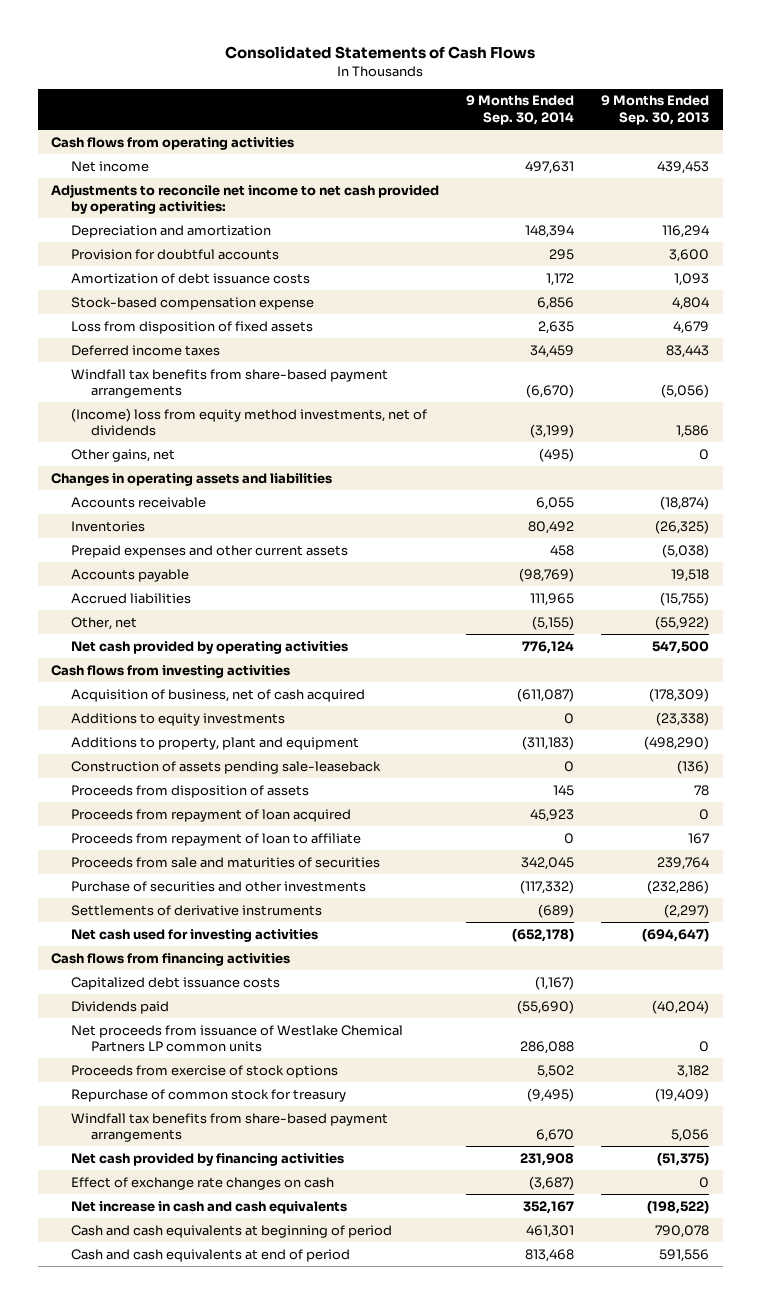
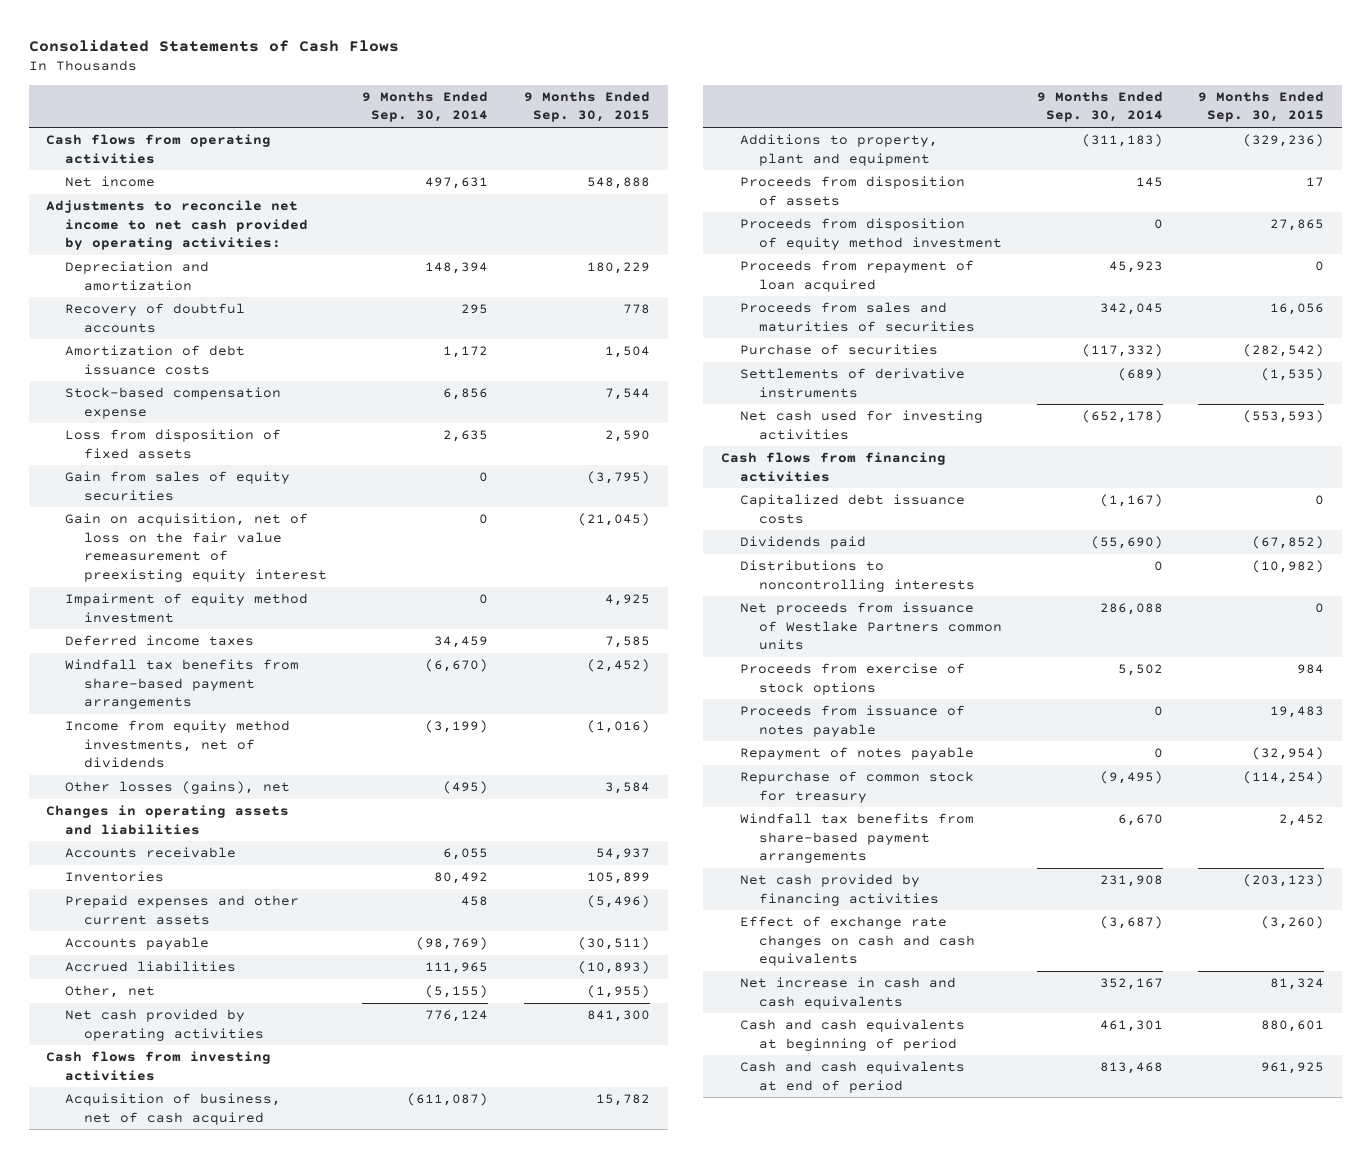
[601,95,710,125] 9 Months Ended Sep. 30, 2013 -> none
none -> [523,90,650,123] 9 Months Ended Sep. 30, 2015
[71,248,280,260] Provision for doubtful accounts -> [65,303,246,333] Recovery of doubtful accounts
none -> [65,471,291,501] Gain from sales of equity securities
none -> [65,513,327,582] Gain on acquisition, net of loss on the fair value remeasurement of preexisting equity interest
none -> [65,593,309,623] Impairment of equity method investment
[71,407,428,437] (Income) loss from equity method investments, net of dividends -> [65,720,291,769] Income from equity method investments, net of dividends
[71,448,176,462] Other gains, net -> [65,781,291,795] Other losses (gains), net
[71,712,286,726] Additions to equity investments -> none
[71,760,382,774] Construction of assets pending sale-leaseback -> none
none -> [739,218,1002,250] Proceeds from disposition of equity method investment
[71,832,362,846] Proceeds from repayment of loan to affiliate -> none
[71,856,381,868] Proceeds from sale and maturities of securities -> [739,302,975,332] Proceeds from sales and maturities of securities
[71,880,367,892] Purchase of securities and other investments -> [739,344,938,356] Purchase of securities
none -> [739,560,975,592] Distributions to noncontrolling interests
[71,1024,404,1053] Net proceeds from issuance of Westlake Chemical Partners LP common units -> [739,602,1002,651] Net proceeds from issuance of Westlake Partners common units
none -> [739,705,965,737] Proceeds from issuance of notes payable
none -> [739,747,974,761] Repayment of notes payable
[71,1176,335,1190] Effect of exchange rate changes on cash -> [739,916,975,967] Effect of exchange rate changes on cash and cash equivalents

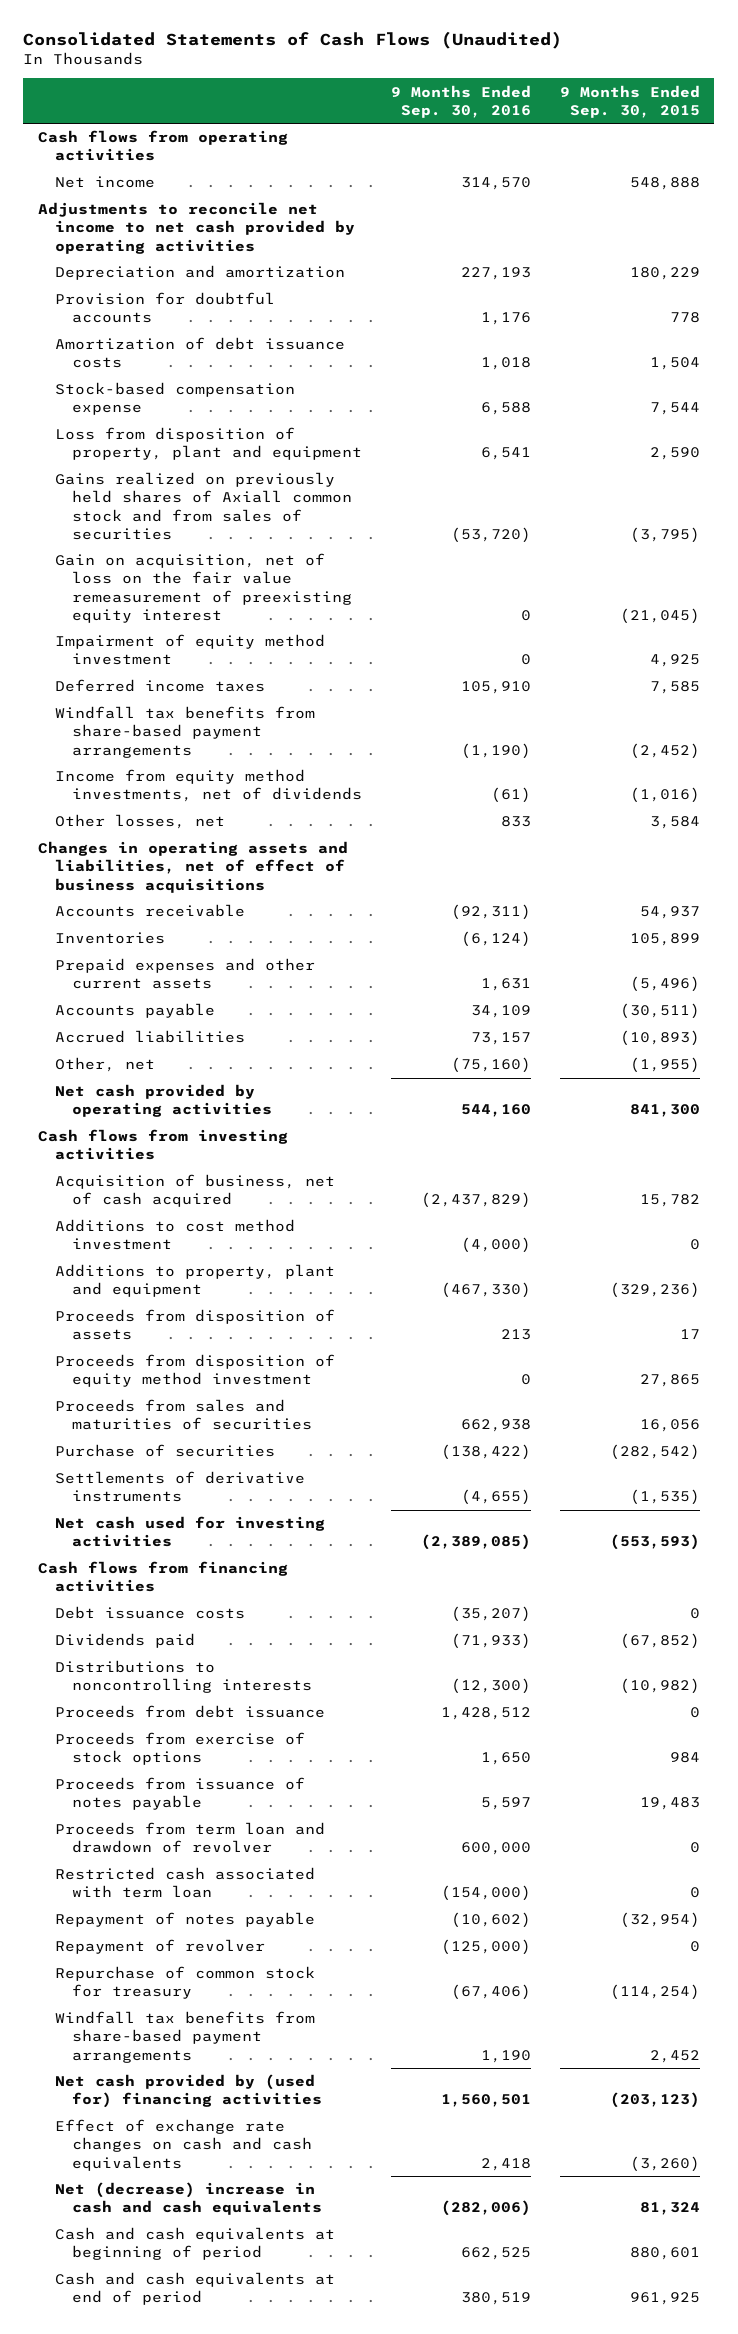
[28,40,399,53] Consolidated Statements of Cash Flows -> [23,31,563,50] Consolidated Statements of Cash Flows (Unaudited)
[362,90,489,123] 9 Months Ended Sep. 30, 2014 -> none
none -> [390,84,531,118] 9 Months Ended Sep. 30, 2016
[46,200,309,251] Adjustments to reconcile net income to net cash provided by operating activities: -> [37,202,355,254] Adjustments to reconcile net income to net cash provided by operating activities
[65,303,246,333] Recovery of doubtful accounts -> [54,292,275,324] Provision for doubtful accounts
[65,429,282,459] Loss from disposition of fixed assets -> [54,427,362,461] Loss from disposition of property, plant and equipment
[65,471,291,501] Gain from sales of equity securities -> [54,472,352,540] Gains realized on previously held shares of Axiall common stock and from sales of securities
[65,781,291,795] Other losses (gains), net -> [54,814,225,830] Other losses, net
[46,805,290,835] Changes in operating assets and liabilities -> [37,841,348,893] Changes in operating assets and liabilities, net of effect of business acquisitions
none -> [54,1219,295,1251] Additions to cost method investment
[739,260,974,292] Proceeds from repayment of loan acquired -> none
[739,494,965,524] Capitalized debt issuance costs -> [54,1606,245,1620] Debt issuance costs
[739,602,1002,651] Net proceeds from issuance of Westlake Partners common units -> none
none -> [54,1705,325,1719] Proceeds from debt issuance
none -> [54,1822,325,1854] Proceeds from term loan and drawdown of revolver
none -> [54,1867,315,1899] Restricted cash associated with term loan
none -> [54,1939,265,1955] Repayment of revolver
[739,874,939,906] Net cash provided by financing activities -> [54,2074,322,2109] Net cash provided by (used for) financing activities
[739,977,956,1009] Net increase in cash and cash equivalents -> [54,2182,322,2216] Net (decrease) increase in cash and cash equivalents

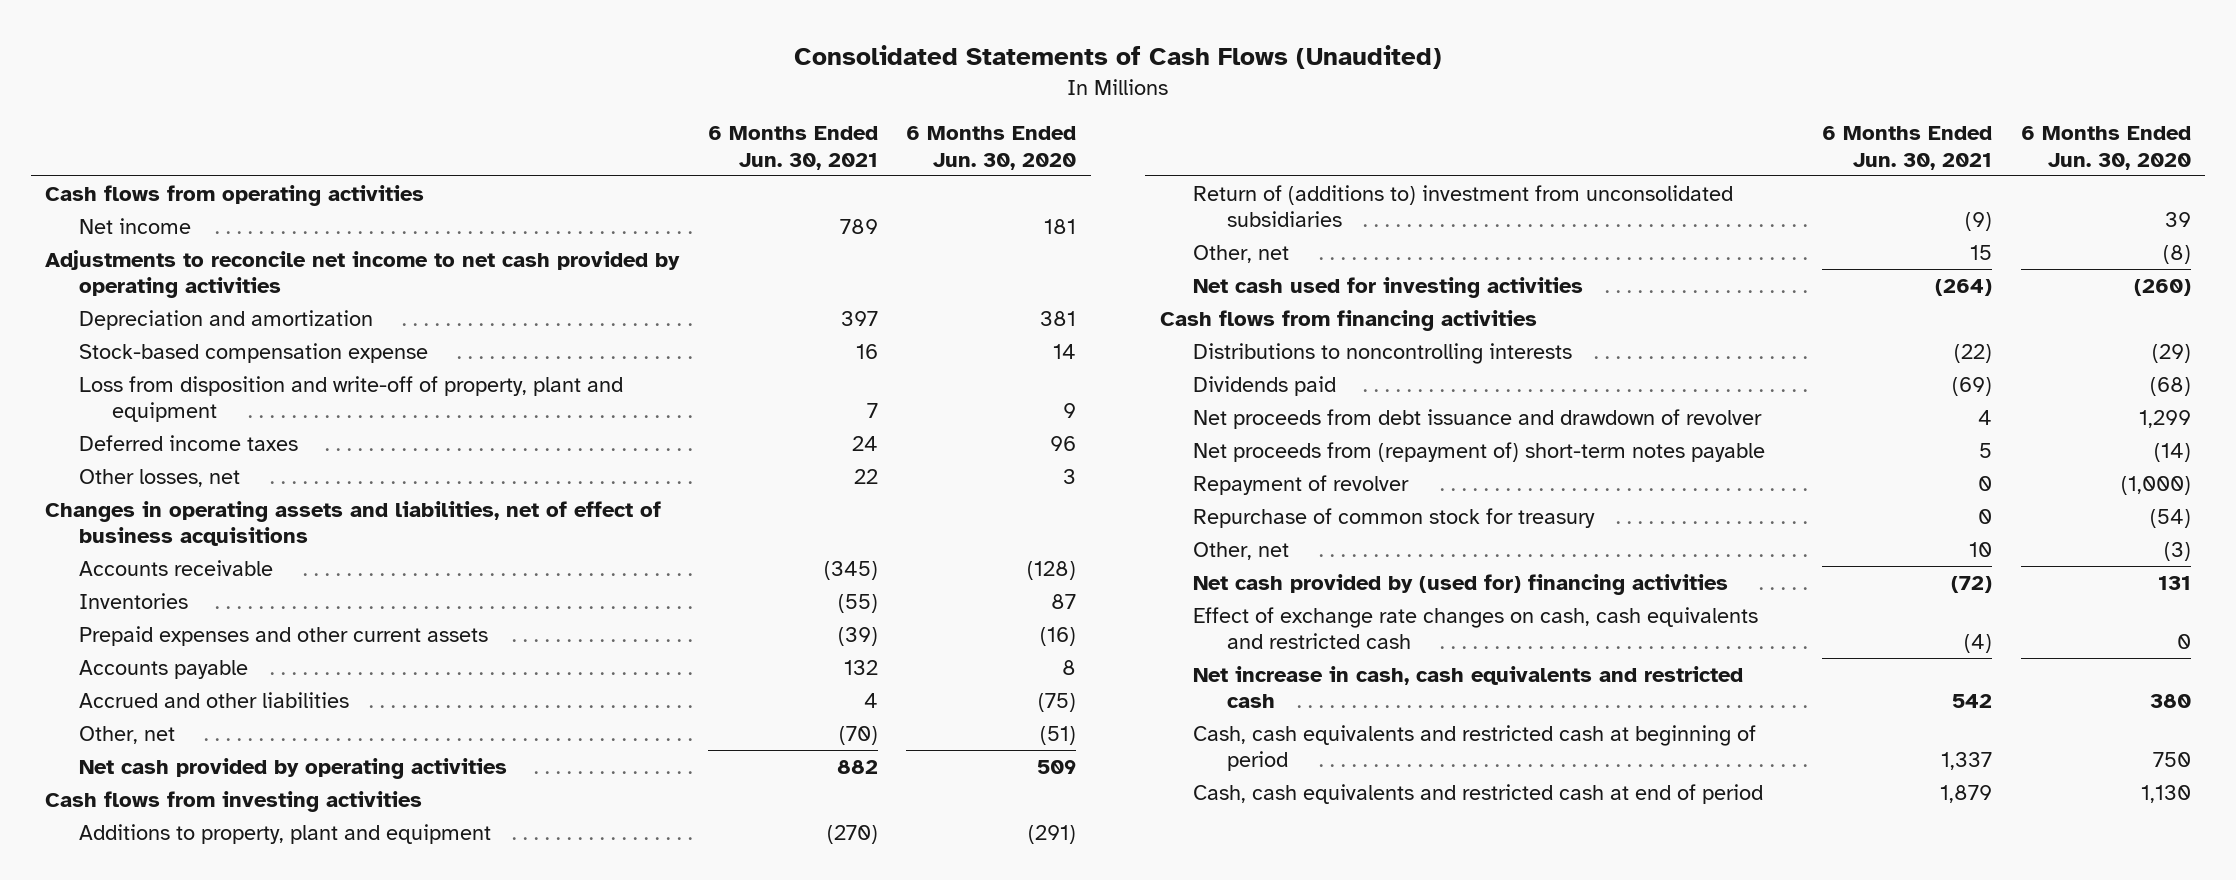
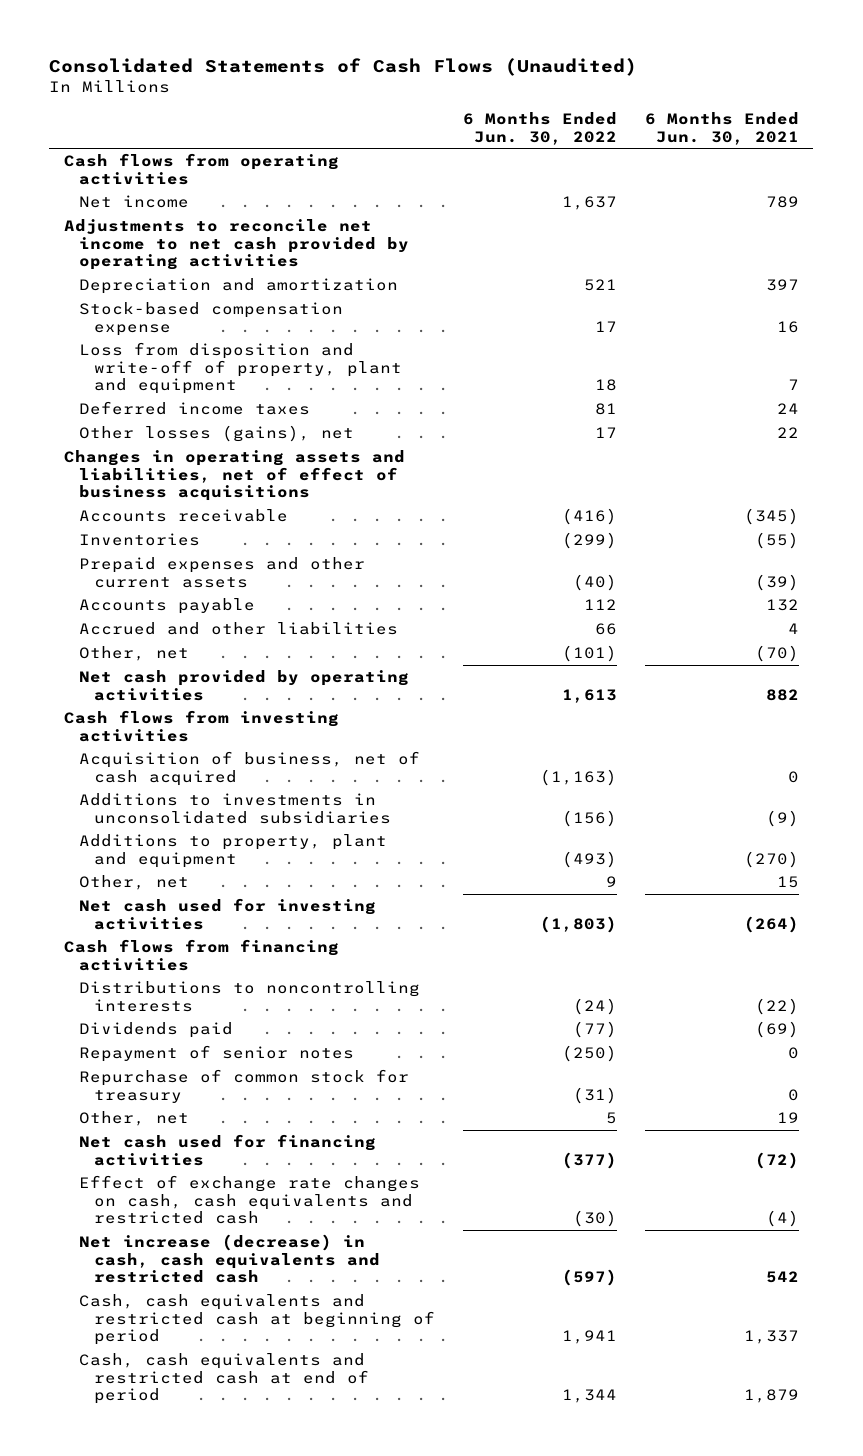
[906,126,1077,170] 6 Months Ended Jun. 30, 2020 -> none
none -> [463,112,618,145] 6 Months Ended Jun. 30, 2022
[78,468,240,487] Other losses, net -> [78,424,354,442] Other losses (gains), net
none -> [78,750,420,786] Acquisition of business, net of cash acquired
none -> [78,792,392,824] Additions to investments in unconsolidated subsidiaries
[1193,184,1734,228] Return of (additions to) investment from unconsolidated subsidiaries -> none
[1193,408,1763,429] Net proceeds from debt issuance and drawdown of revolver -> none
[1193,441,1766,462] Net proceeds from (repayment of) short-term notes payable -> none
[1193,474,1410,495] Repayment of revolver -> [78,1044,354,1062] Repayment of senior notes
[1969,541,1993,557] 10 -> [777,1111,800,1123] 19
[1193,573,1729,595] Net cash provided by (used for) financing activities -> [78,1133,376,1166] Net cash used for financing activities
[1193,665,1744,709] Net increase in cash, cash equivalents and restricted cash -> [78,1233,381,1284] Net increase (decrease) in cash, cash equivalents and restricted cash

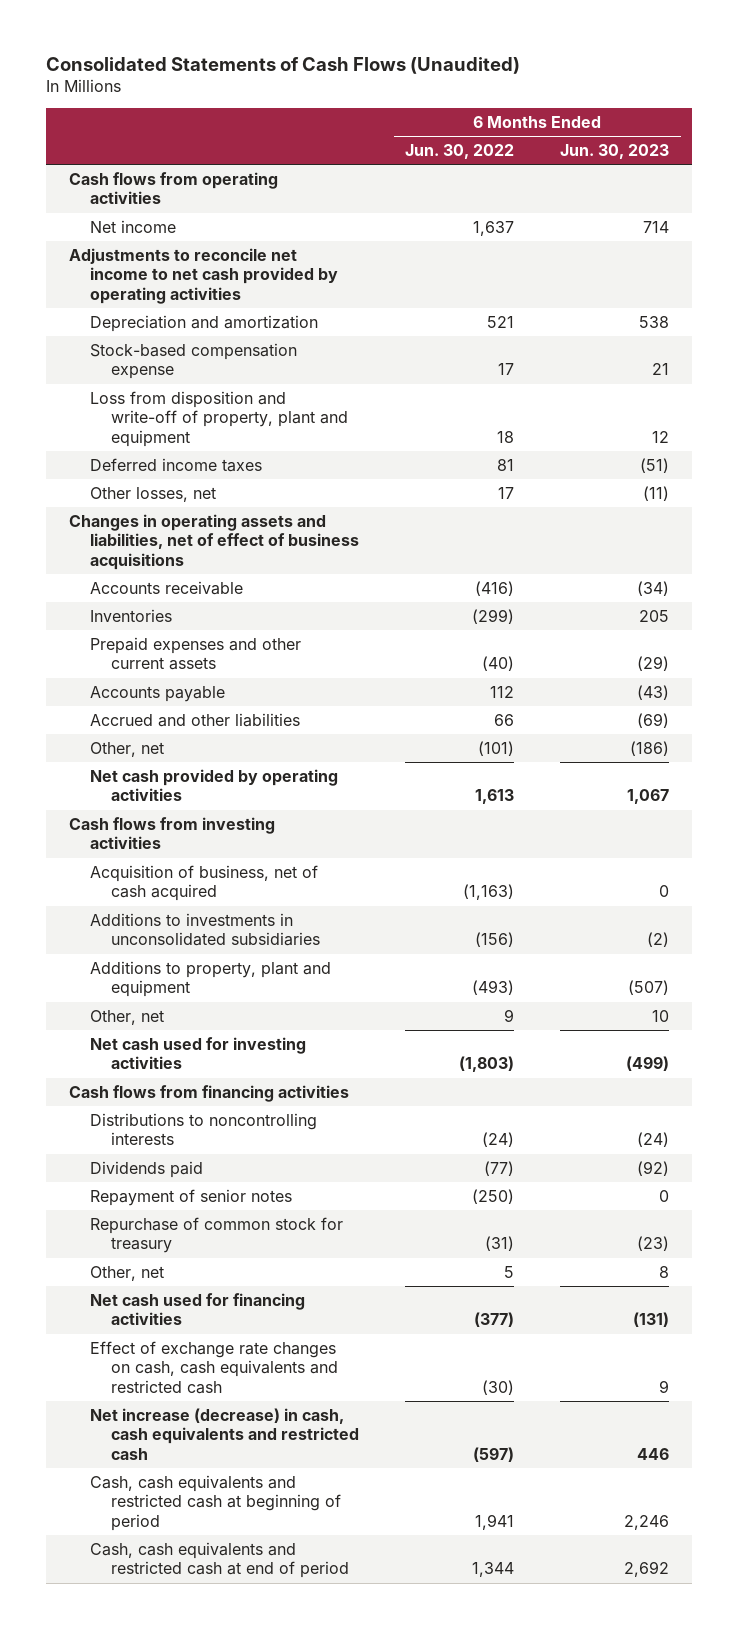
[645,112,800,145] 6 Months Ended Jun. 30, 2021 -> none
none -> [560,144,670,160] Jun. 30, 2023
[78,424,354,442] Other losses (gains), net -> [90,486,217,502] Other losses, net

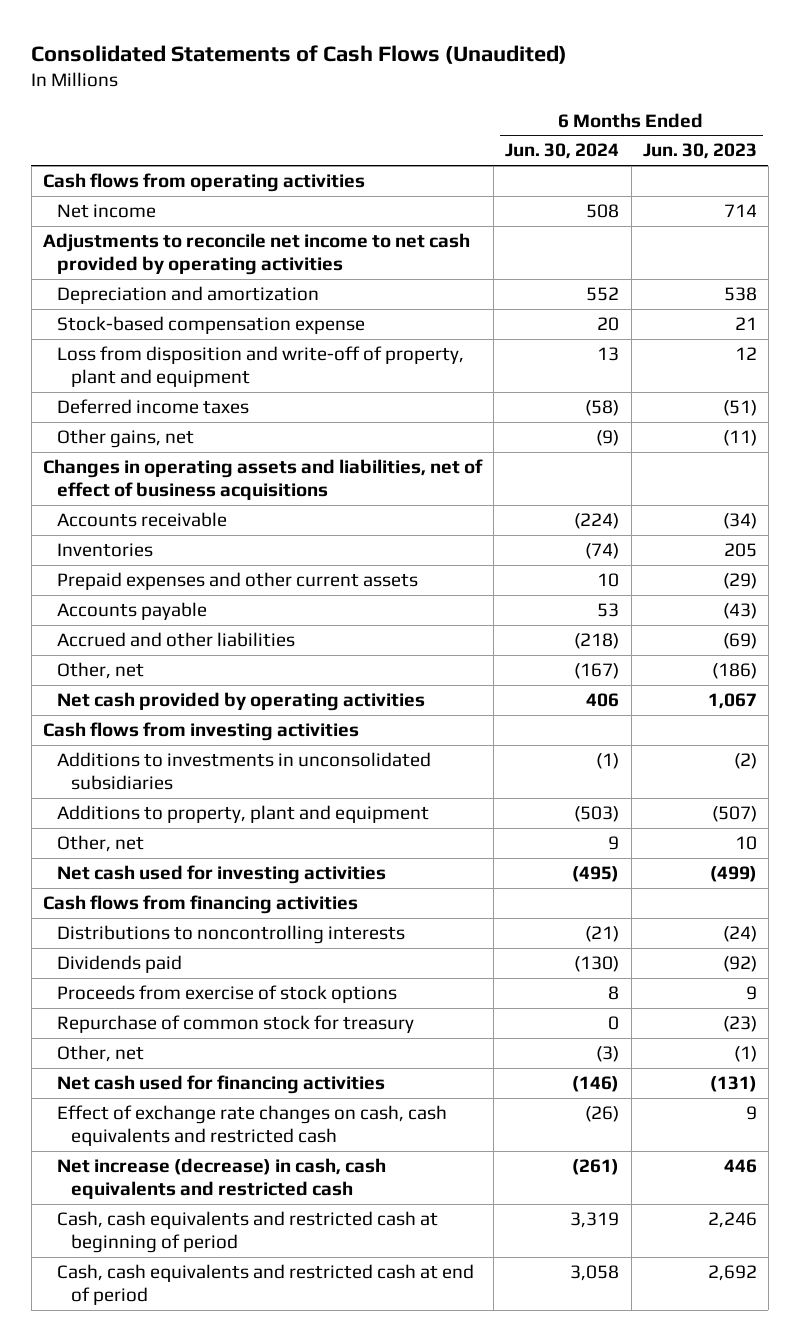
[405,144,515,160] Jun. 30, 2022 -> none
none -> [505,143,620,160] Jun. 30, 2024
[90,486,217,502] Other losses, net -> [57,429,195,449] Other gains, net
[90,864,319,902] Acquisition of business, net of cash acquired -> none
[90,1188,293,1206] Repayment of senior notes -> none
none -> [57,985,398,1004] Proceeds from exercise of stock options
[659,1265,670,1278] 8 -> [733,1046,757,1063] (1)

